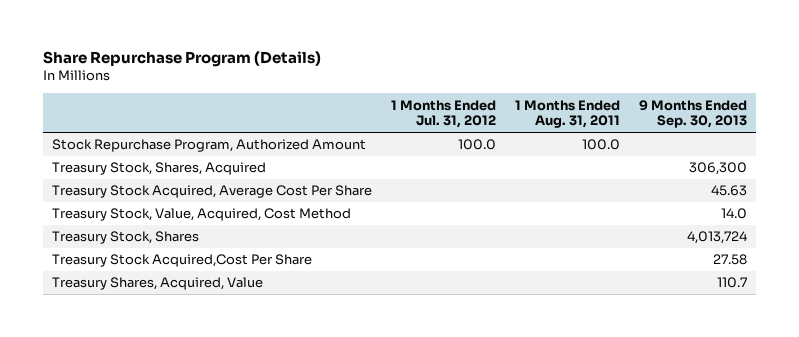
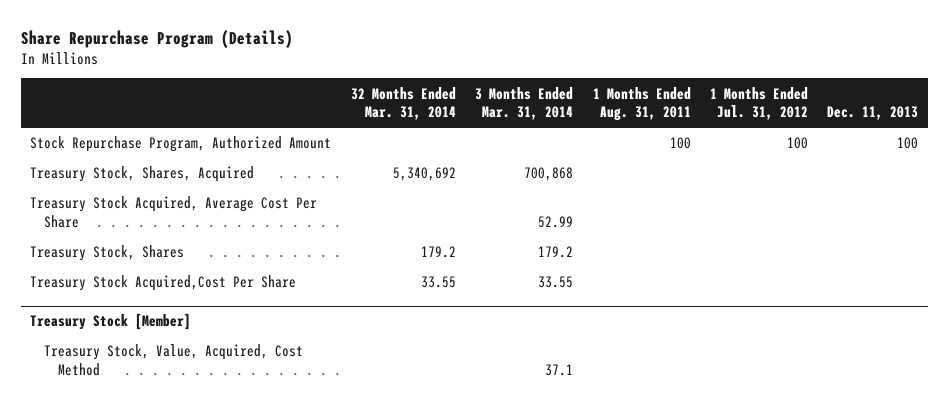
[638,99,747,129] 9 Months Ended Sep. 30, 2013 -> none
none -> [350,86,456,121] 32 Months Ended Mar. 31, 2014
none -> [475,86,574,121] 3 Months Ended Mar. 31, 2014
none -> [827,106,919,121] Dec. 11, 2013
[458,139,497,151] 100.0 -> [786,137,808,150] 100
[582,139,621,151] 100.0 -> [669,137,691,150] 100
[52,208,352,222] Treasury Stock, Value, Acquired, Cost Method -> none
[52,277,264,291] Treasury Shares, Acquired, Value -> none
none -> [30,313,192,331] Treasury Stock [Member]
none -> [43,344,303,376] Treasury Stock, Value, Acquired, Cost Method

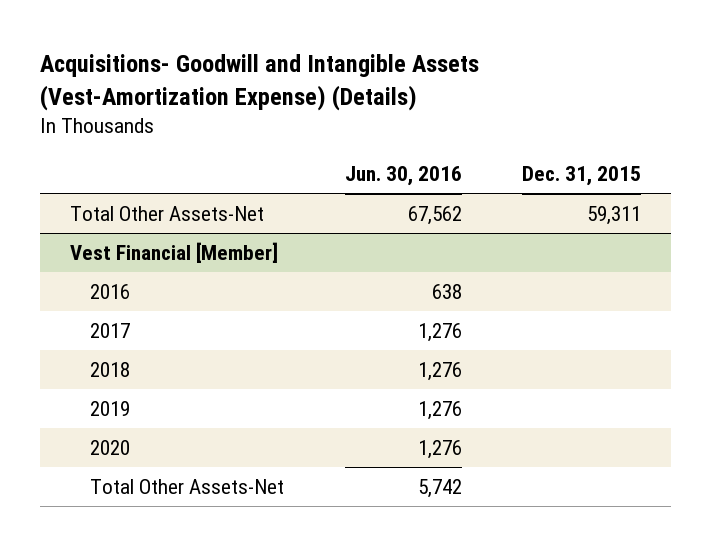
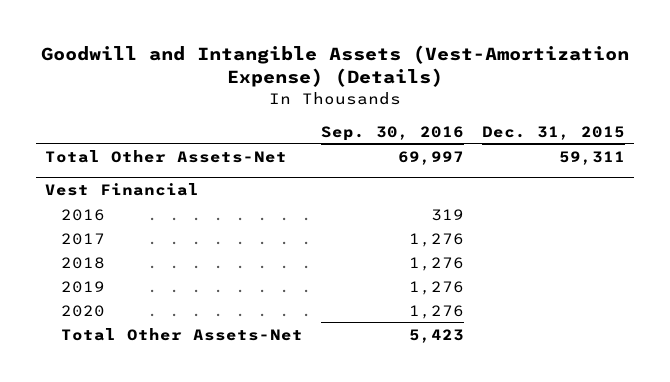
[39,54,479,111] Acquisitions- Goodwill and Intangible Assets (Vest-Amortization Expense) (Details) -> [41,44,630,88] Goodwill and Intangible Assets (Vest-Amortization Expense) (Details)
[344,166,462,187] Jun. 30, 2016 -> none
none -> [321,125,465,141] Sep. 30, 2016
[69,241,278,263] Vest Financial [Member] -> [45,183,200,197] Vest Financial

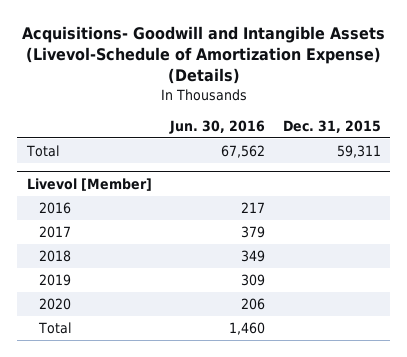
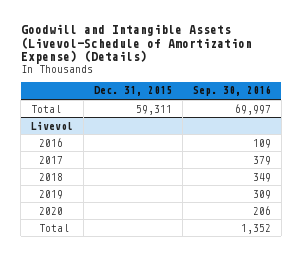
[21,25,385,85] Acquisitions- Goodwill and Intangible Assets (Livevol-Schedule of Amortization Expense) (Details) -> [20,24,252,65] Goodwill and Intangible Assets (Livevol-Schedule of Amortization Expense) (Details)
[168,119,265,134] Jun. 30, 2016 -> none
none -> [192,85,271,97] Sep. 30, 2016
[26,177,152,191] Livevol [Member] -> [31,120,74,130] Livevol

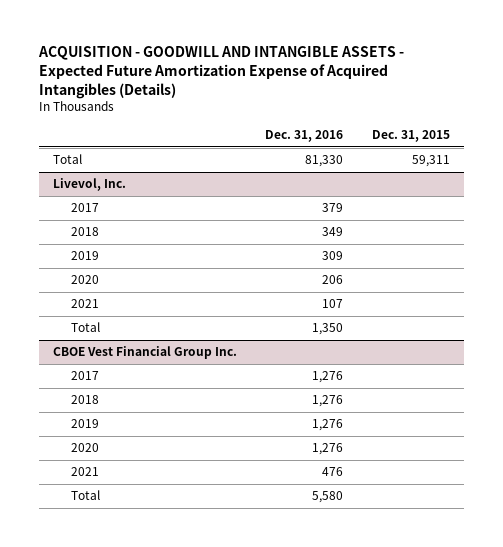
[20,24,252,65] Goodwill and Intangible Assets (Livevol-Schedule of Amortization Expense) (Details) -> [37,46,404,99] ACQUISITION - GOODWILL AND INTANGIBLE ASSETS - Expected Future Amortization Expense of Acquired Intangibles (Details)
[192,85,271,97] Sep. 30, 2016 -> none
none -> [265,130,344,143] Dec. 31, 2016
[38,137,63,147] 2016 -> none
[31,120,74,130] Livevol -> [52,178,126,192] Livevol, Inc.
none -> [70,299,99,309] 2021
none -> [52,346,237,360] CBOE Vest Financial Group Inc.
none -> [70,371,99,381] 2017
none -> [70,395,99,405] 2018
none -> [70,419,99,429] 2019
none -> [70,443,99,453] 2020
none -> [70,467,99,477] 2021
none -> [70,490,100,501] Total

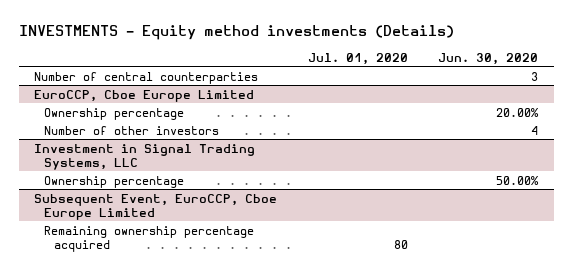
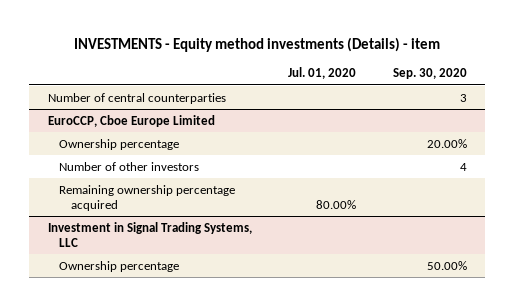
[18,25,454,41] INVESTMENTS - Equity method investments (Details) -> [74,36,441,52] INVESTMENTS - Equity method investments (Details) - item
[438,52,539,65] Jun. 30, 2020 -> none
none -> [392,67,467,79] Sep. 30, 2020
none -> [59,184,236,211] Remaining ownership percentage acquired
[33,193,277,220] Subsequent Event, EuroCCP, Cboe Europe Limited -> none
[43,225,254,252] Remaining ownership percentage acquired -> none

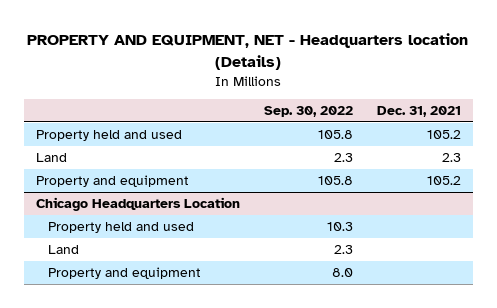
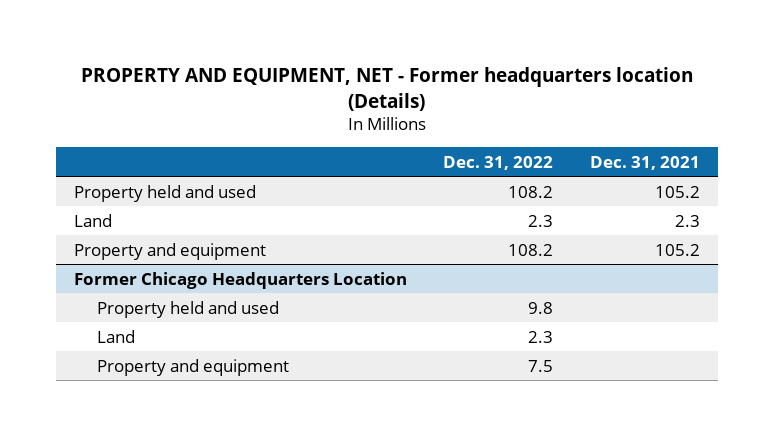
[27,33,469,70] PROPERTY AND EQUIPMENT, NET - Headquarters location (Details) -> [80,66,693,111] PROPERTY AND EQUIPMENT, NET - Former headquarters location (Details)
[263,106,353,118] Sep. 30, 2022 -> none
none -> [443,155,554,170] Dec. 31, 2022
[35,196,240,211] Chicago Headquarters Location -> [74,271,408,289] Former Chicago Headquarters Location

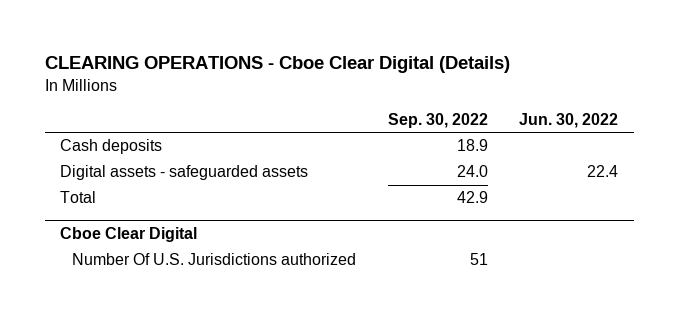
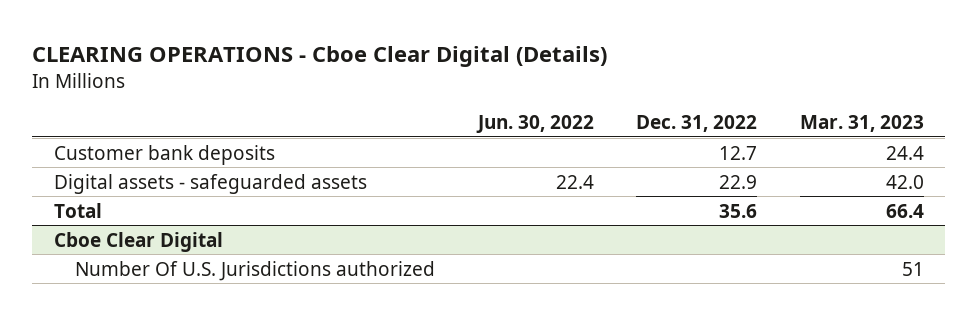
[387,113,488,129] Sep. 30, 2022 -> none
none -> [636,114,758,132] Dec. 31, 2022
none -> [799,114,924,132] Mar. 31, 2023
[60,139,163,155] Cash deposits -> [53,144,275,165] Customer bank deposits

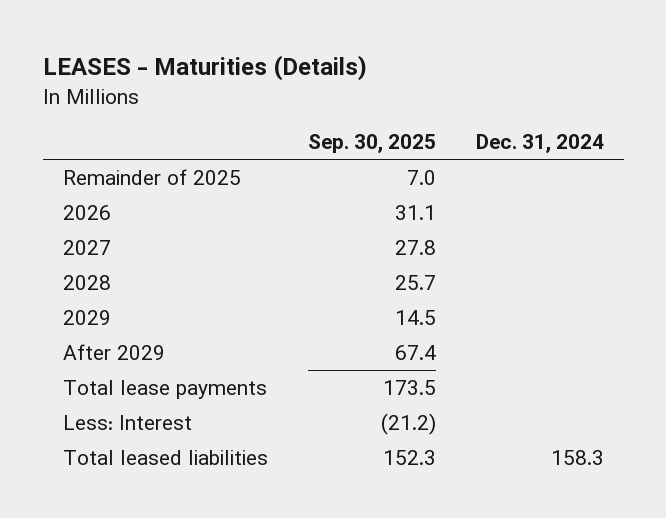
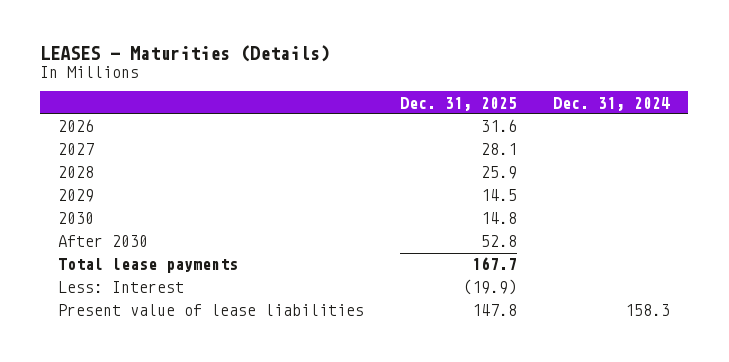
[307,134,436,154] Sep. 30, 2025 -> none
none -> [400,96,518,111] Dec. 31, 2025
[62,168,241,185] Remainder of 2025 -> none
[62,343,165,360] After 2029 -> none
none -> [58,212,95,225] 2030
none -> [58,235,149,248] After 2030
[62,449,268,465] Total leased liabilities -> [58,304,365,317] Present value of lease liabilities

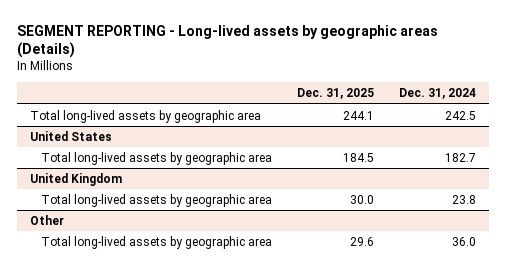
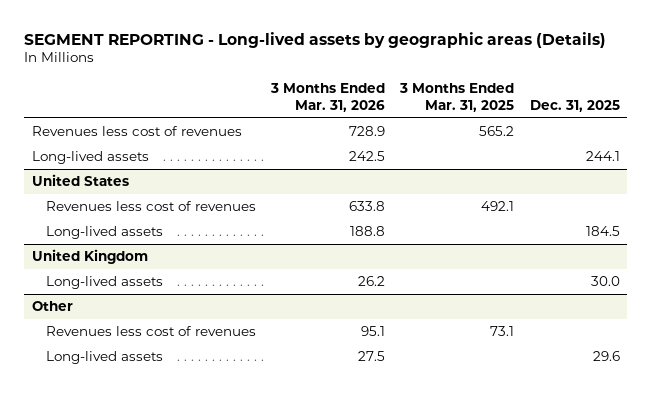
[399,88,477,100] Dec. 31, 2024 -> none
none -> [270,82,386,112] 3 Months Ended Mar. 31, 2026
none -> [399,82,515,112] 3 Months Ended Mar. 31, 2025
none -> [31,126,242,137] Revenues less cost of revenues
[29,109,261,123] Total long-lived assets by geographic area -> [31,151,149,165] Long-lived assets
none -> [45,201,256,212] Revenues less cost of revenues
[41,151,273,165] Total long-lived assets by geographic area -> [45,226,163,240] Long-lived assets
[41,193,273,207] Total long-lived assets by geographic area -> [45,276,163,290] Long-lived assets
none -> [45,326,256,337] Revenues less cost of revenues
[41,235,273,249] Total long-lived assets by geographic area -> [45,351,163,365] Long-lived assets

